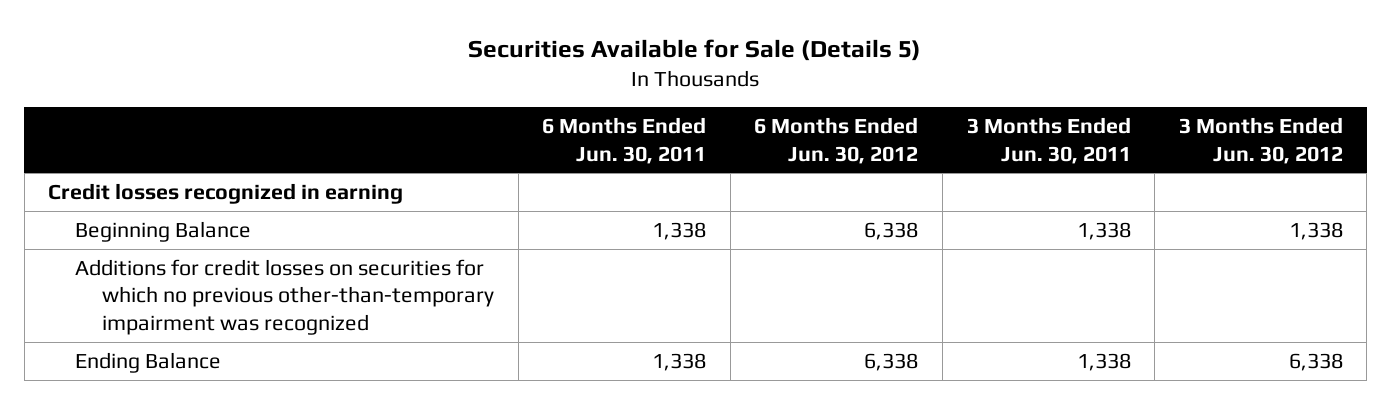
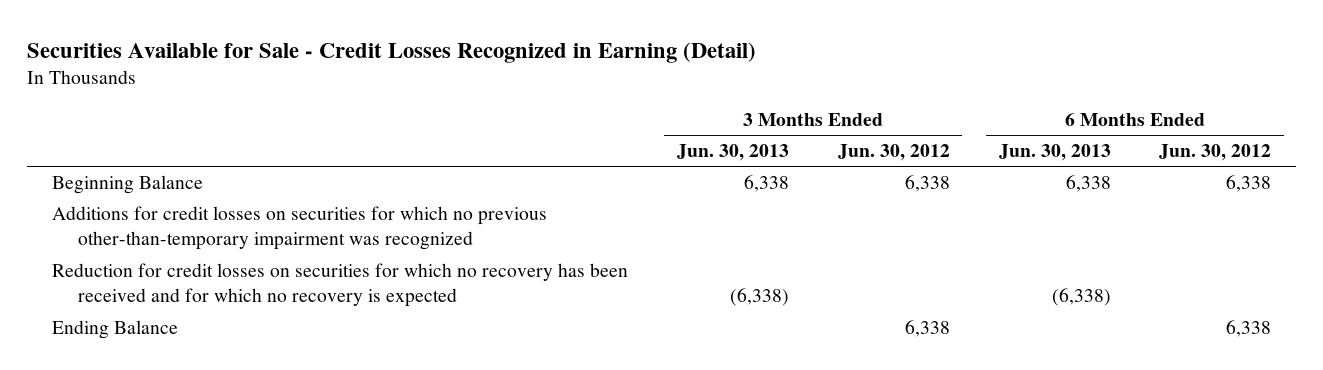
[468,39,922,62] Securities Available for Sale (Details 5) -> [27,41,757,63] Securities Available for Sale - Credit Losses Recognized in Earning (Detail)
[542,116,707,164] 6 Months Ended Jun. 30, 2011 -> none
[966,116,1131,164] 3 Months Ended Jun. 30, 2011 -> none
none -> [676,144,789,162] Jun. 30, 2013
none -> [998,144,1111,162] Jun. 30, 2013
[48,182,404,204] Credit losses recognized in earning -> none
[1288,221,1343,240] 1,338 -> [904,175,950,193] 6,338
none -> [51,263,628,308] Reduction for credit losses on securities for which no recovery has been received and for which no recovery is expected

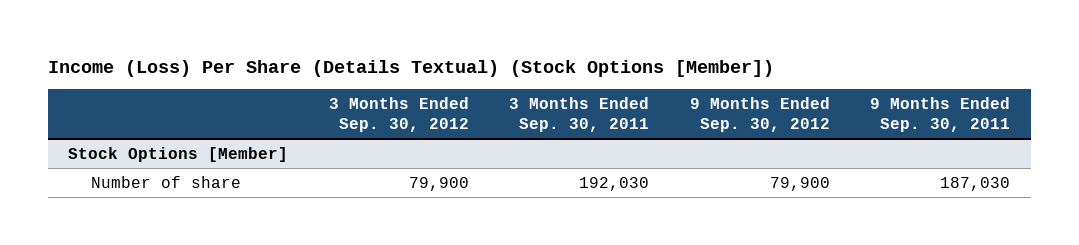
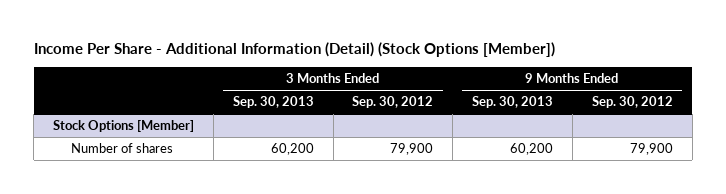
[47,59,774,77] Income (Loss) Per Share (Details Textual) (Stock Options [Member]) -> [33,41,555,57] Income Per Share - Additional Information (Detail) (Stock Options [Member])
[509,96,650,132] 3 Months Ended Sep. 30, 2011 -> none
[870,96,1011,132] 9 Months Ended Sep. 30, 2011 -> none
none -> [232,96,314,109] Sep. 30, 2013
none -> [472,96,554,109] Sep. 30, 2013
[91,175,242,188] Number of share -> [71,143,174,154] Number of shares

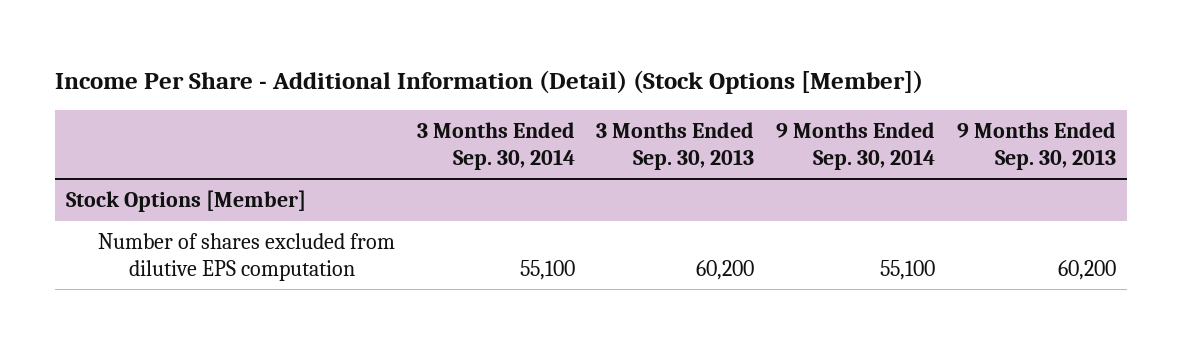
[352,96,434,109] Sep. 30, 2012 -> none
[591,96,673,109] Sep. 30, 2012 -> none
none -> [416,122,575,170] 3 Months Ended Sep. 30, 2014
none -> [776,122,936,170] 9 Months Ended Sep. 30, 2014
[71,143,174,154] Number of shares -> [97,233,395,281] Number of shares excluded from dilutive EPS computation

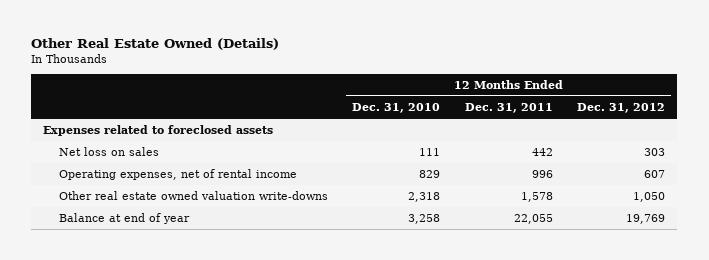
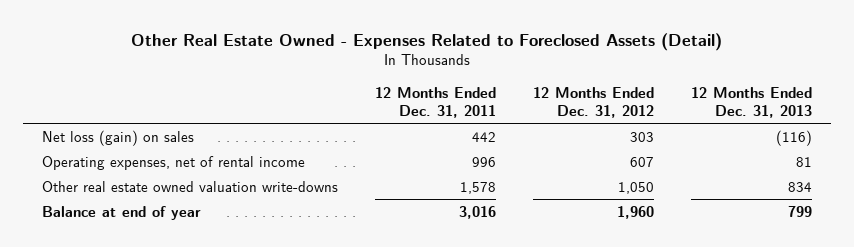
[31,38,280,51] Other Real Estate Owned (Details) -> [131,32,723,51] Other Real Estate Owned - Expenses Related to Foreclosed Assets (Detail)
[352,103,441,114] Dec. 31, 2010 -> none
none -> [691,86,813,118] 12 Months Ended Dec. 31, 2013
[43,125,274,137] Expenses related to foreclosed assets -> none
[58,147,159,157] Net loss on sales -> [41,129,194,146] Net loss (gain) on sales
[513,214,553,225] 22,055 -> [458,205,496,219] 3,016
[626,214,666,225] 19,769 -> [617,205,655,219] 1,960

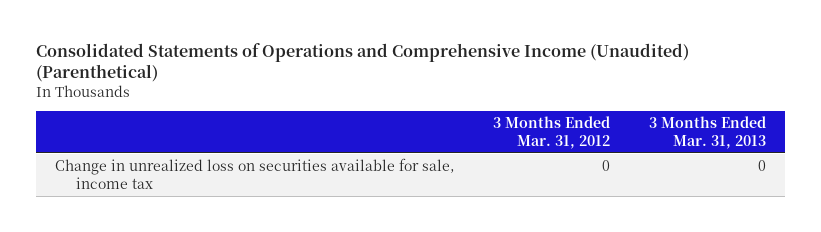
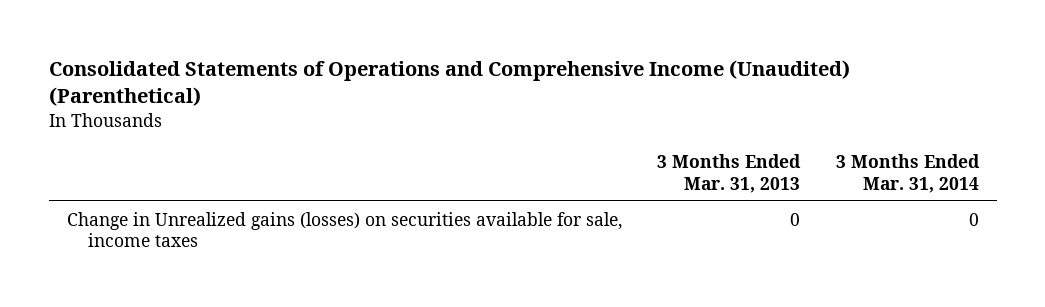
[493,115,611,149] 3 Months Ended Mar. 31, 2012 -> none
none -> [835,154,980,193] 3 Months Ended Mar. 31, 2014
[54,158,455,189] Change in unrealized loss on securities available for sale, income tax -> [66,211,622,248] Change in Unrealized gains (losses) on securities available for sale, income taxes

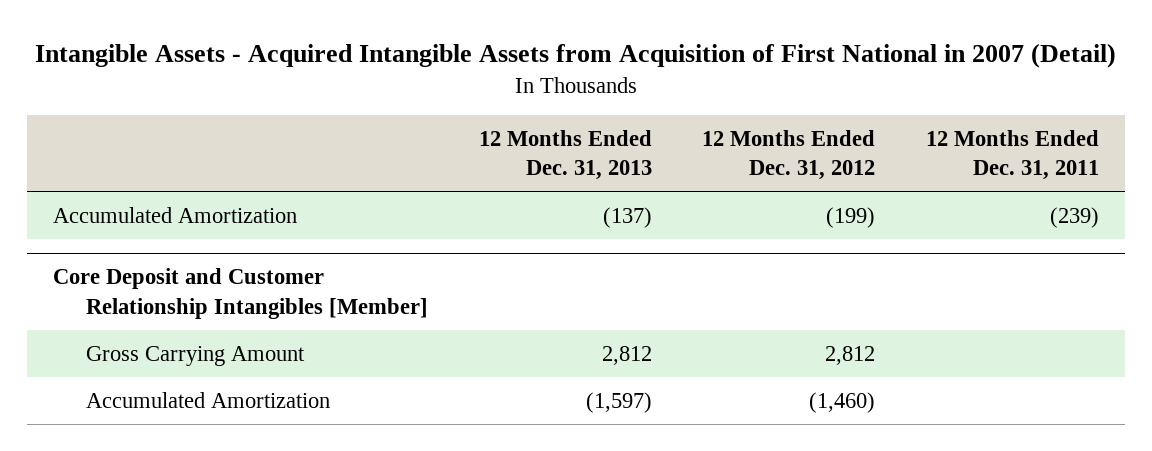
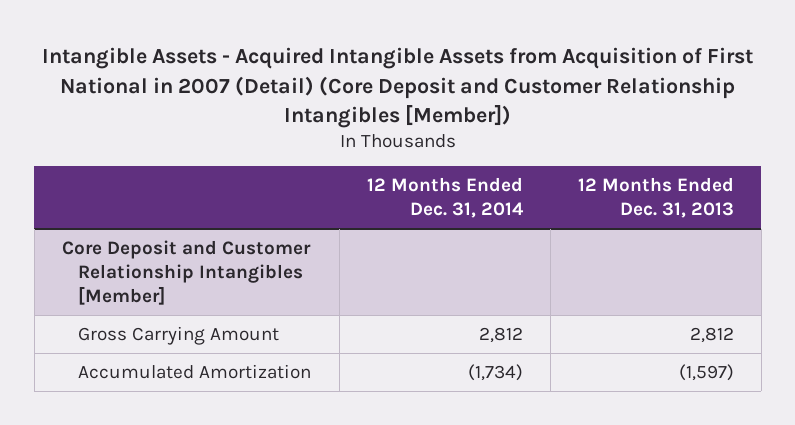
[34,43,1116,69] Intangible Assets - Acquired Intangible Assets from Acquisition of First National in 2007 (Detail) -> [41,47,753,128] Intangible Assets - Acquired Intangible Assets from Acquisition of First National in 2007 (Detail) (Core Deposit and Customer Relationship Intangibles [Member])
[702,130,876,181] 12 Months Ended Dec. 31, 2012 -> none
[926,130,1100,181] 12 Months Ended Dec. 31, 2011 -> none
none -> [366,177,524,219] 12 Months Ended Dec. 31, 2014
[52,206,297,223] Accumulated Amortization -> none

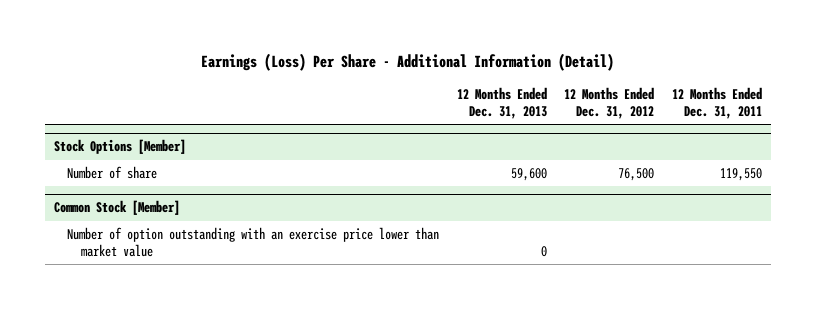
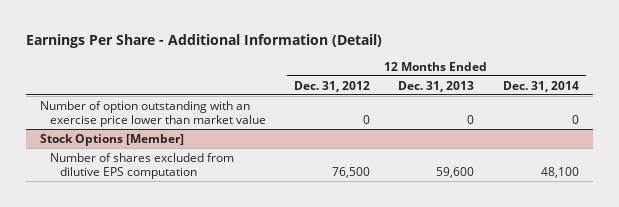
[201,53,615,72] Earnings (Loss) Per Share - Additional Information (Detail) -> [26,33,383,48] Earnings Per Share - Additional Information (Detail)
[671,87,762,120] 12 Months Ended Dec. 31, 2011 -> none
none -> [502,80,579,92] Dec. 31, 2014
none -> [40,100,267,127] Number of option outstanding with an exercise price lower than market value
[54,200,181,216] Common Stock [Member] -> none
[67,227,440,257] Number of option outstanding with an exercise price lower than market value -> none
[67,166,158,180] Number of share -> [50,152,235,179] Number of shares excluded from dilutive EPS computation

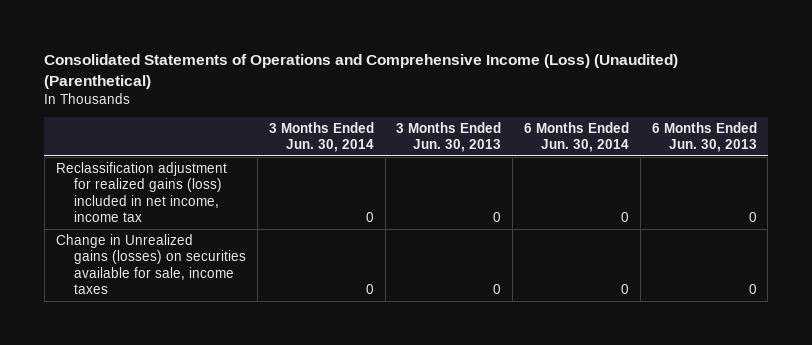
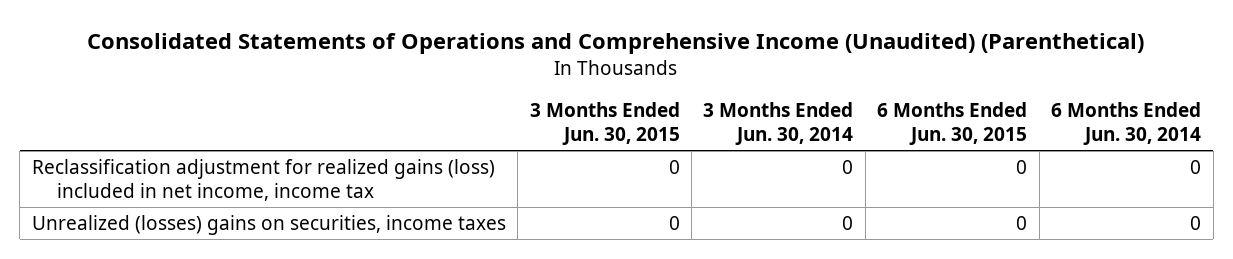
[44,54,679,89] Consolidated Statements of Operations and Comprehensive Income (Loss) (Unaudited) (Parenthetical) -> [87,33,1145,55] Consolidated Statements of Operations and Comprehensive Income (Unaudited) (Parenthetical)
[396,121,502,152] 3 Months Ended Jun. 30, 2013 -> none
[651,121,757,152] 6 Months Ended Jun. 30, 2013 -> none
none -> [529,102,680,146] 3 Months Ended Jun. 30, 2015
none -> [877,102,1028,146] 6 Months Ended Jun. 30, 2015
[55,233,247,295] Change in Unrealized gains (losses) on securities available for sale, income taxes -> [31,214,506,235] Unrealized (losses) gains on securities, income taxes

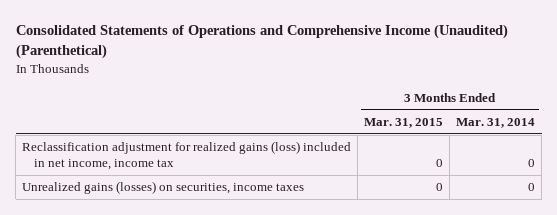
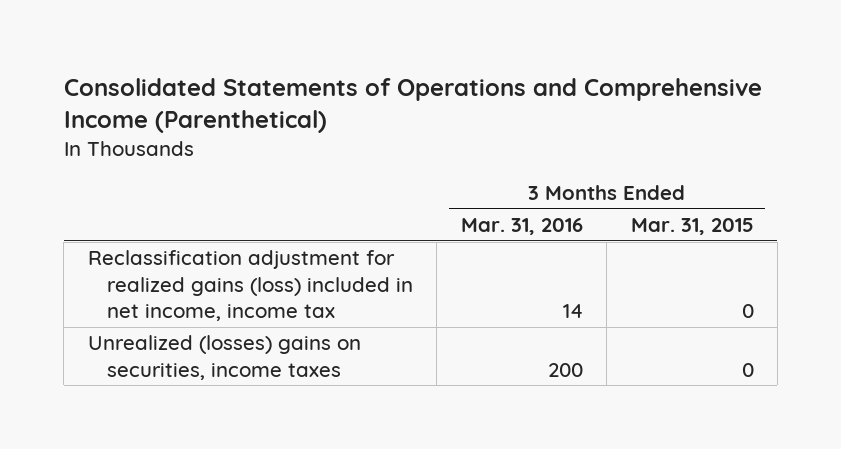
[15,24,508,60] Consolidated Statements of Operations and Comprehensive Income (Unaudited) (Parenthetical) -> [63,77,762,133] Consolidated Statements of Operations and Comprehensive Income (Parenthetical)
[456,117,536,128] Mar. 31, 2014 -> none
none -> [460,217,583,235] Mar. 31, 2016
[22,181,305,195] Unrealized gains (losses) on securities, income taxes -> [87,335,361,380] Unrealized (losses) gains on securities, income taxes

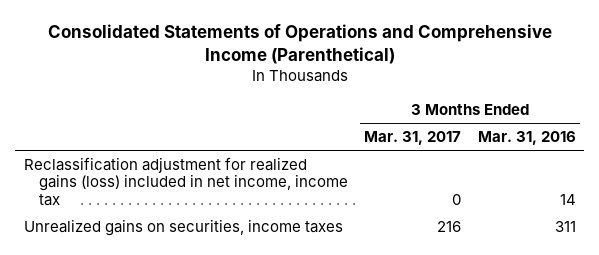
[630,217,754,235] Mar. 31, 2015 -> none
none -> [364,131,462,146] Mar. 31, 2017
[87,335,361,380] Unrealized (losses) gains on securities, income taxes -> [23,218,343,236] Unrealized gains on securities, income taxes
[547,362,583,377] 200 -> [554,220,576,232] 311

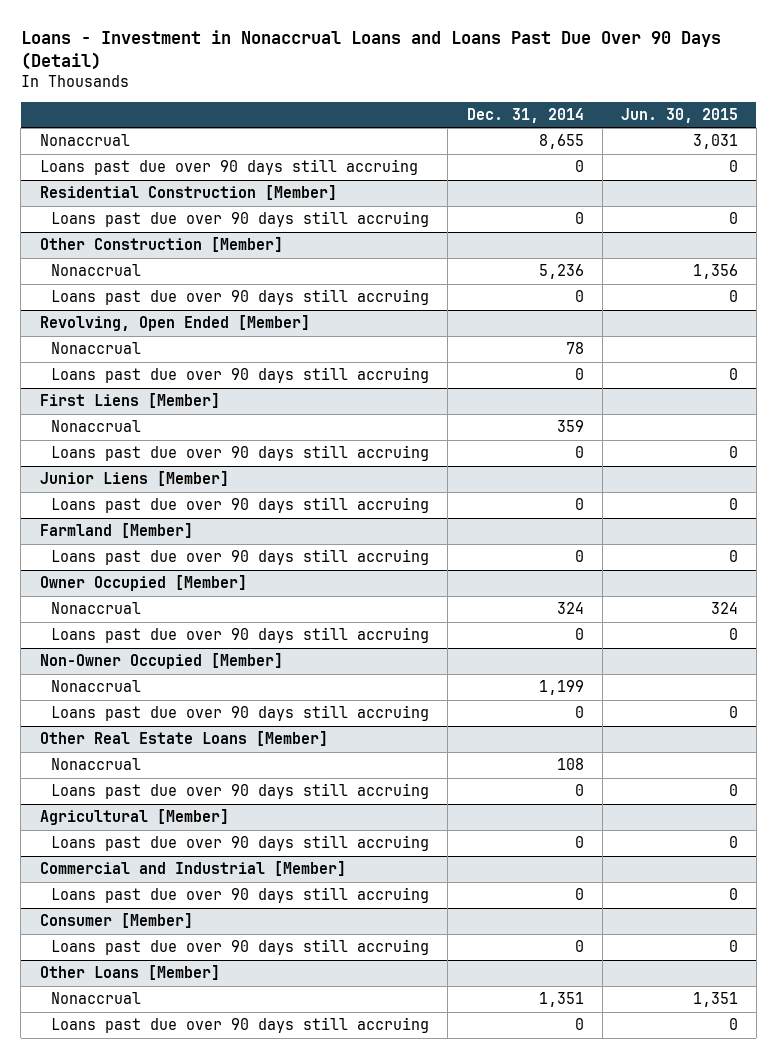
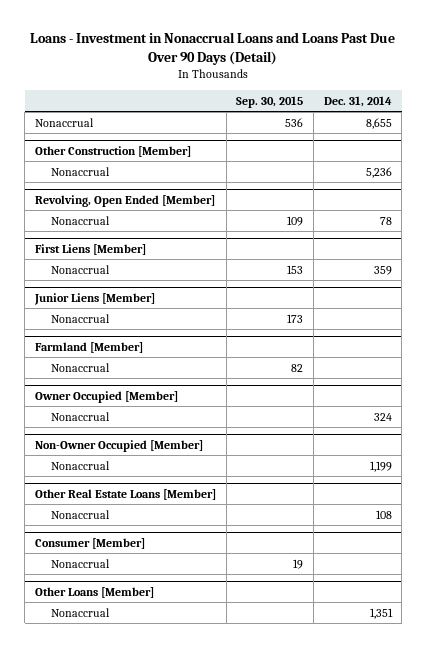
[620,107,738,123] Jun. 30, 2015 -> none
none -> [236,95,304,108] Sep. 30, 2015
[39,159,418,176] Loans past due over 90 days still accruing -> none
[39,185,337,201] Residential Construction [Member] -> none
[51,211,430,228] Loans past due over 90 days still accruing -> none
[51,289,430,306] Loans past due over 90 days still accruing -> none
[51,367,430,384] Loans past due over 90 days still accruing -> none
[51,445,430,462] Loans past due over 90 days still accruing -> none
[51,497,430,514] Loans past due over 90 days still accruing -> none
none -> [51,313,111,323] Nonaccrual
[51,549,430,566] Loans past due over 90 days still accruing -> none
none -> [51,362,111,372] Nonaccrual
[51,627,430,644] Loans past due over 90 days still accruing -> none
[51,705,430,722] Loans past due over 90 days still accruing -> none
[51,783,430,800] Loans past due over 90 days still accruing -> none
[39,809,229,826] Agricultural [Member] -> none
[51,835,430,852] Loans past due over 90 days still accruing -> none
[39,861,346,877] Commercial and Industrial [Member] -> none
[51,887,430,904] Loans past due over 90 days still accruing -> none
[51,939,430,956] Loans past due over 90 days still accruing -> none
none -> [51,558,111,568] Nonaccrual
[51,1017,430,1034] Loans past due over 90 days still accruing -> none

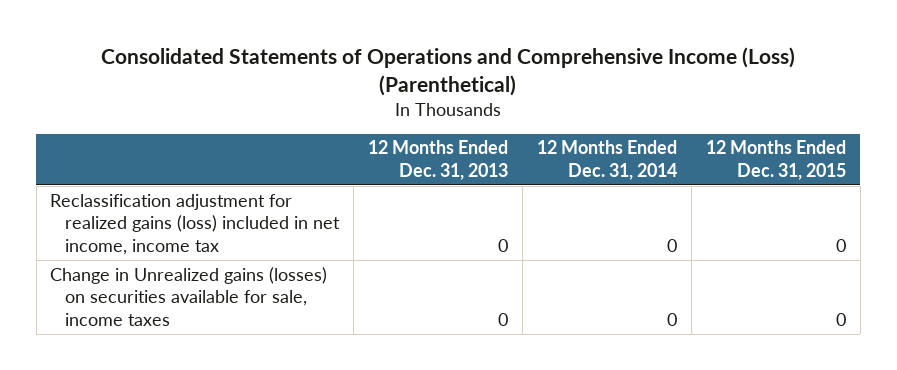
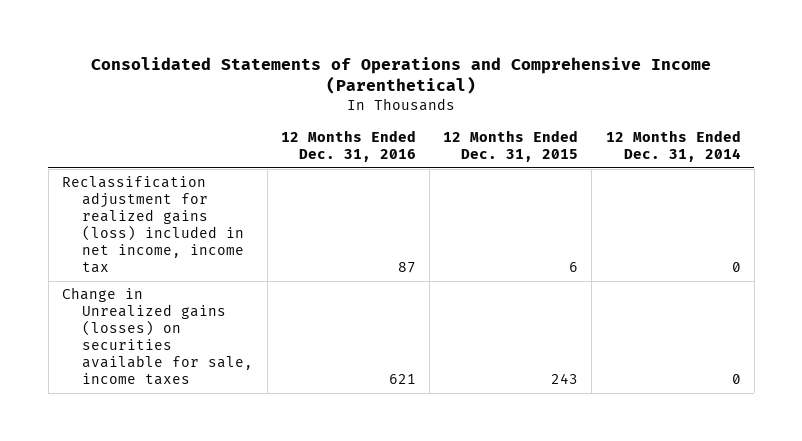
[101,46,796,96] Consolidated Statements of Operations and Comprehensive Income (Loss) (Parenthetical) -> [91,56,712,95] Consolidated Statements of Operations and Comprehensive Income (Parenthetical)
[368,140,509,181] 12 Months Ended Dec. 31, 2013 -> none
none -> [280,130,416,163] 12 Months Ended Dec. 31, 2016
[836,239,847,253] 0 -> [569,262,579,273] 6
[836,313,847,327] 0 -> [551,373,579,385] 243

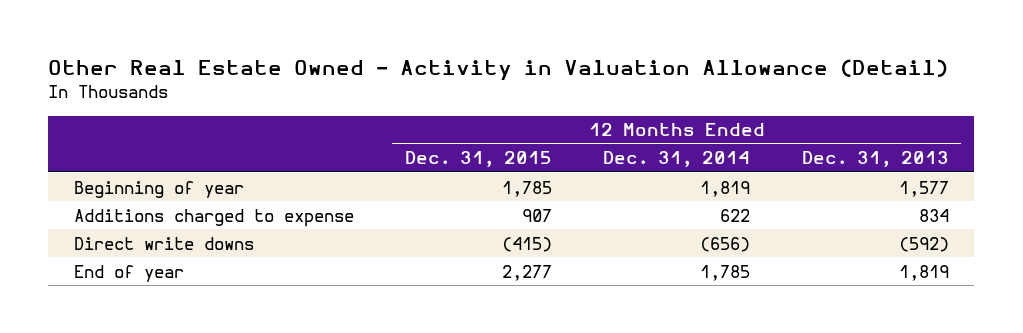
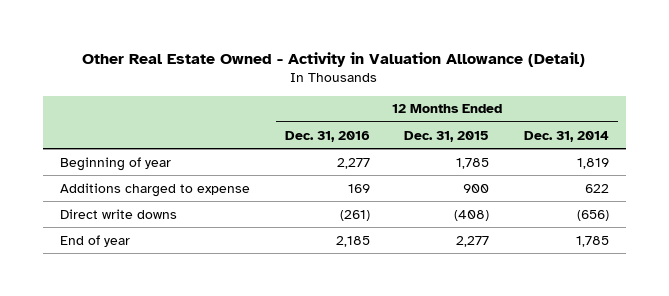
[801,151,949,168] Dec. 31, 2013 -> none
none -> [284,130,370,142] Dec. 31, 2016
[522,208,553,222] 907 -> [463,183,490,193] 900
[502,236,553,252] (415) -> [454,209,490,221] (408)

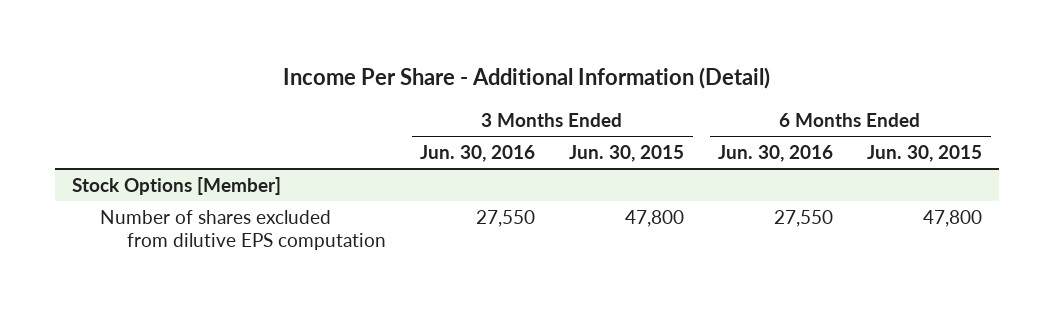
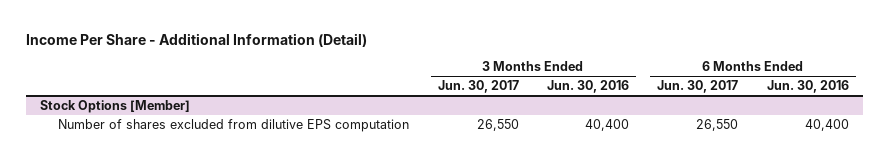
[569,145,685,163] Jun. 30, 2015 -> none
[867,145,983,163] Jun. 30, 2015 -> none
none -> [437,80,519,94] Jun. 30, 2017
none -> [657,80,739,94] Jun. 30, 2017
[476,209,536,227] 27,550 -> [585,118,630,131] 40,400
[774,209,834,227] 27,550 -> [804,118,849,131] 40,400

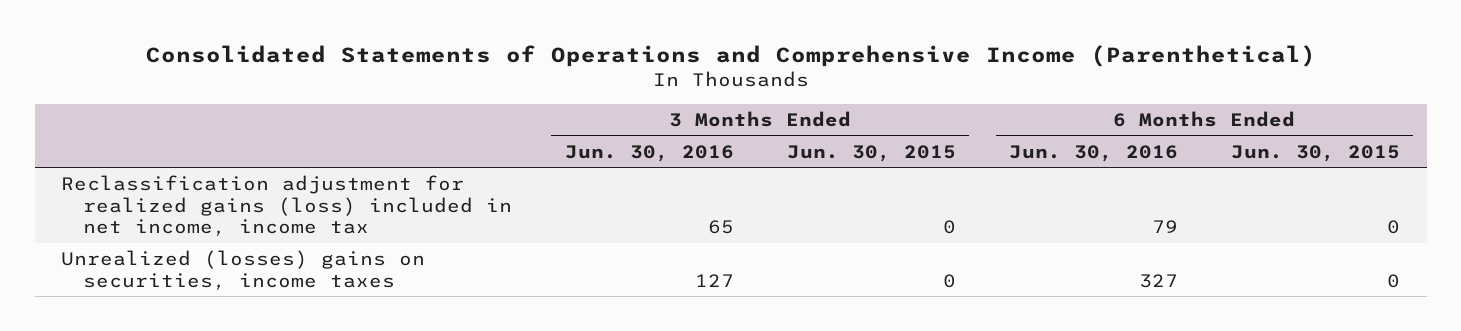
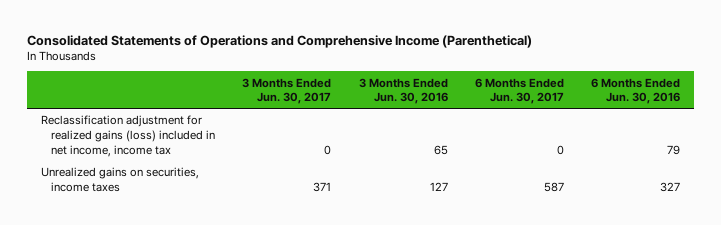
[786,144,956,162] Jun. 30, 2015 -> none
[1231,144,1401,162] Jun. 30, 2015 -> none
none -> [242,77,332,105] 3 Months Ended Jun. 30, 2017
none -> [475,77,565,105] 6 Months Ended Jun. 30, 2017
[61,250,426,290] Unrealized (losses) gains on securities, income taxes -> [40,167,199,192] Unrealized gains on securities, income taxes

